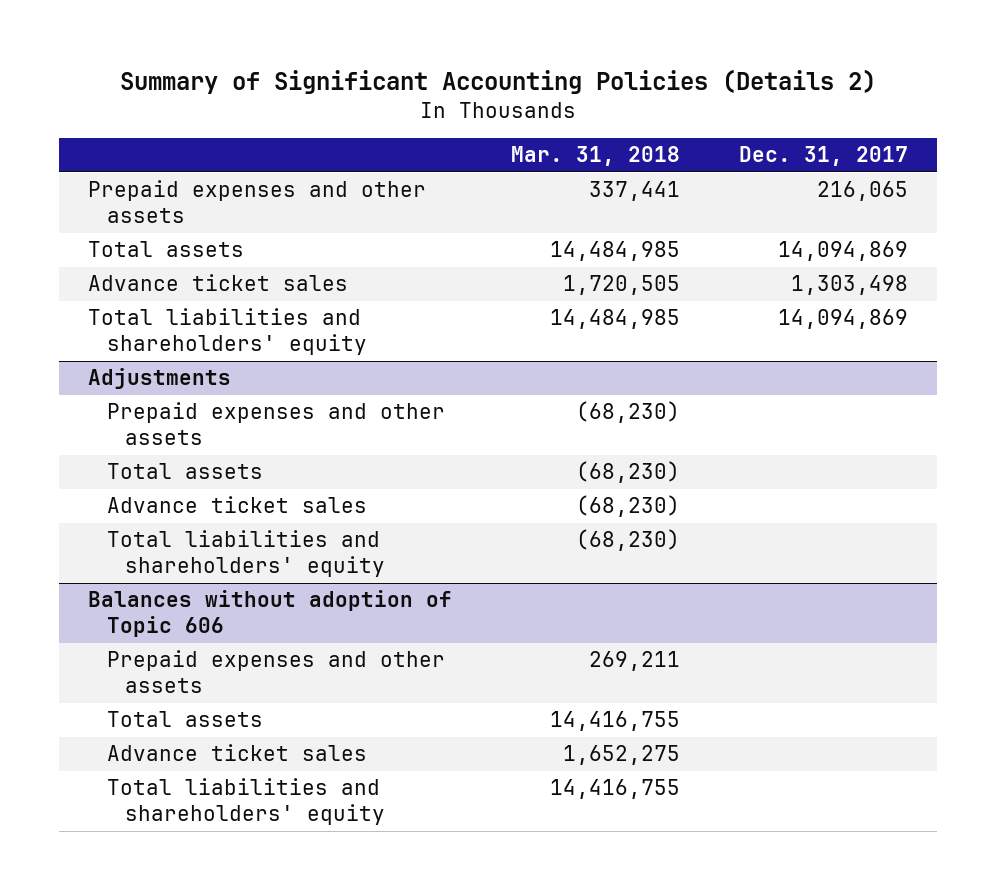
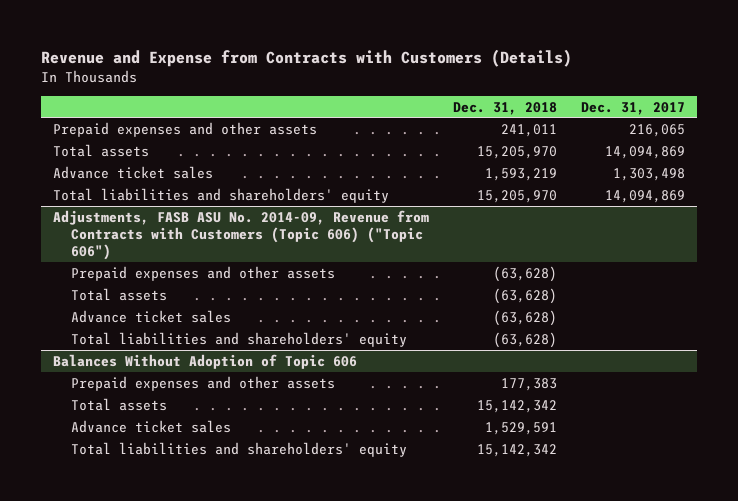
[120,69,877,95] Summary of Significant Accounting Policies (Details 2) -> [40,48,572,67] Revenue and Expense from Contracts with Customers (Details)
[511,146,681,167] Mar. 31, 2018 -> none
none -> [453,101,558,115] Dec. 31, 2018
[88,368,232,390] Adjustments -> [52,209,429,260] Adjustments, FASB ASU No. 2014-09, Revenue from Contracts with Customers (Topic 606) ("Topic 606")
[88,590,453,638] Balances without adoption of Topic 606 -> [52,353,357,369] Balances Without Adoption of Topic 606

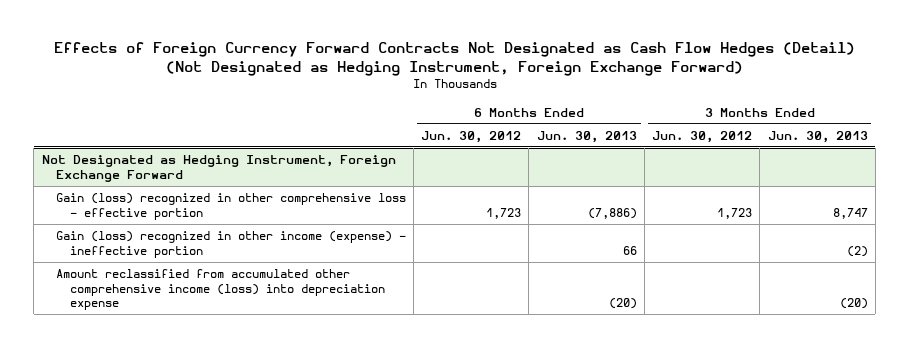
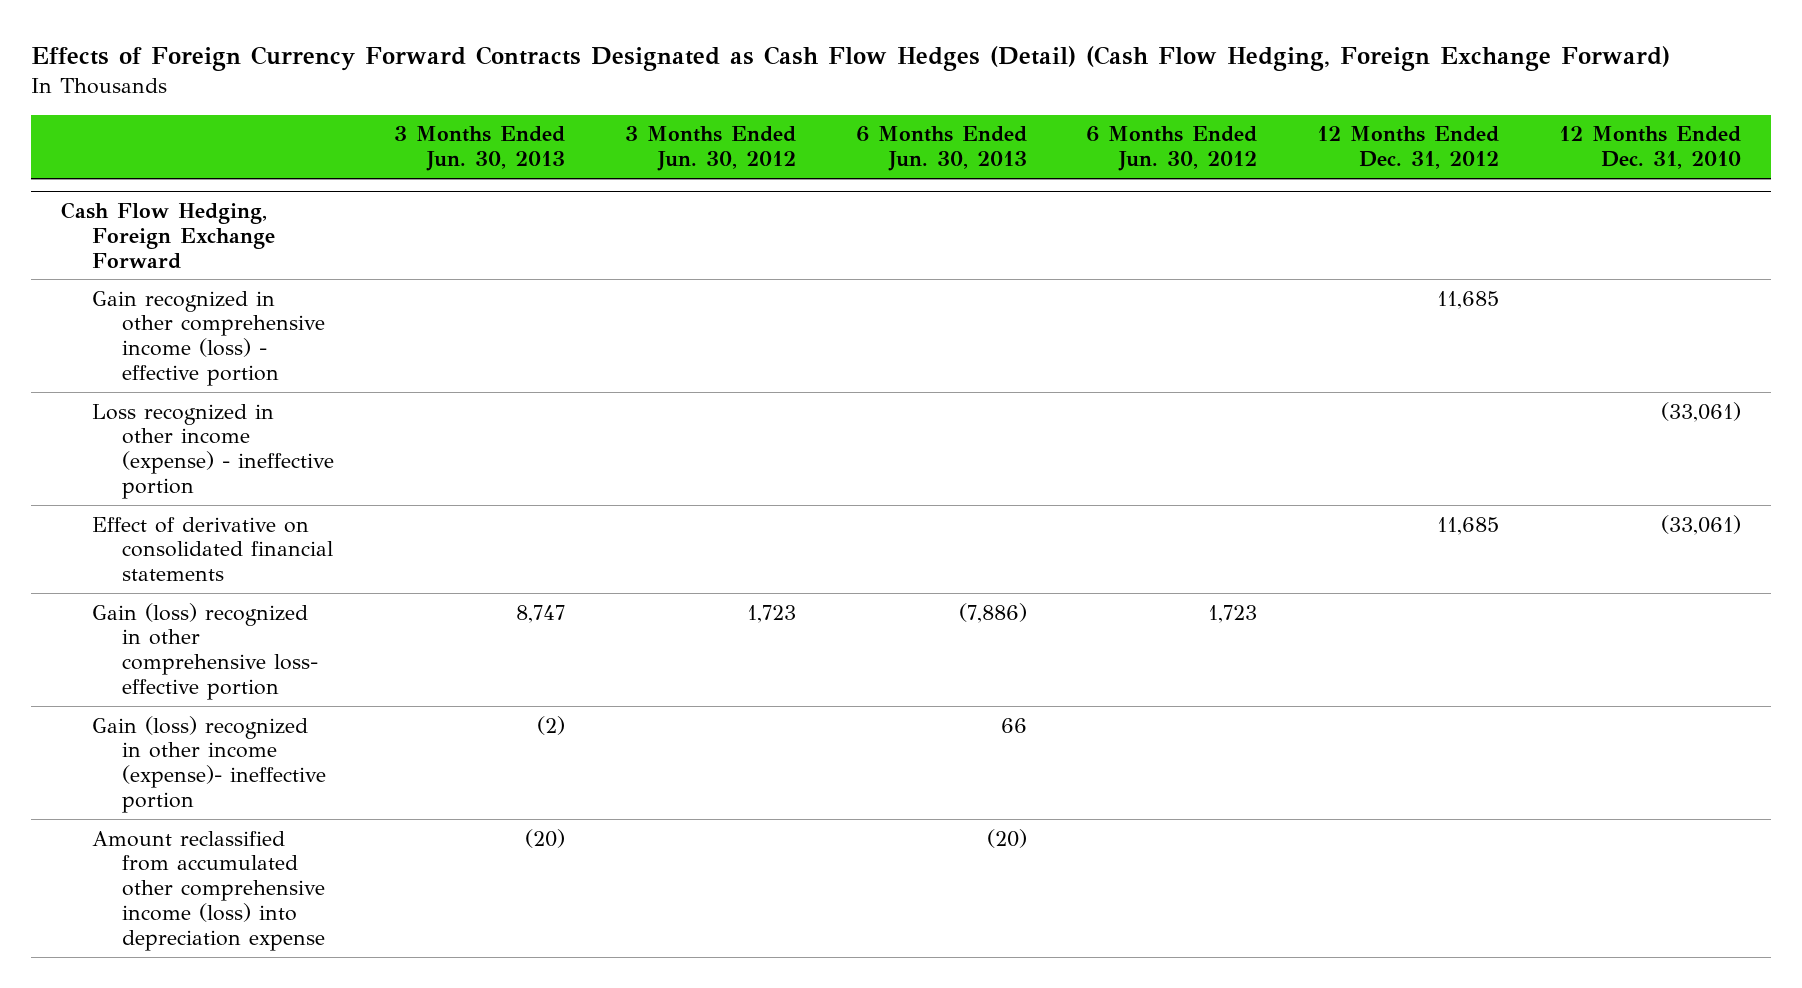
[53,41,855,76] Effects of Foreign Currency Forward Contracts Not Designated as Cash Flow Hedges (Detail) (Not Designated as Hedging Instrument, Foreign Exchange Forward) -> [31,46,1671,72] Effects of Foreign Currency Forward Contracts Designated as Cash Flow Hedges (Detail) (Cash Flow Hedging, Foreign Exchange Forward)
none -> [1317,126,1500,170] 12 Months Ended Dec. 31, 2012
none -> [1559,126,1742,170] 12 Months Ended Dec. 31, 2010
[41,155,396,182] Not Designated as Hedging Instrument, Foreign Exchange Forward -> [61,202,275,269] Cash Flow Hedging, Foreign Exchange Forward
none -> [91,290,326,386] Gain recognized in other comprehensive income (loss) - effective portion
none -> [91,403,335,499] Loss recognized in other income (expense) - ineffective portion
none -> [91,516,334,582] Effect of derivative on consolidated financial statements
[55,193,406,220] Gain (loss) recognized in other comprehensive loss - effective portion -> [91,602,319,700] Gain (loss) recognized in other comprehensive loss- effective portion
[55,231,406,258] Gain (loss) recognized in other income (expense) - ineffective portion -> [91,715,327,813] Gain (loss) recognized in other income (expense)- ineffective portion

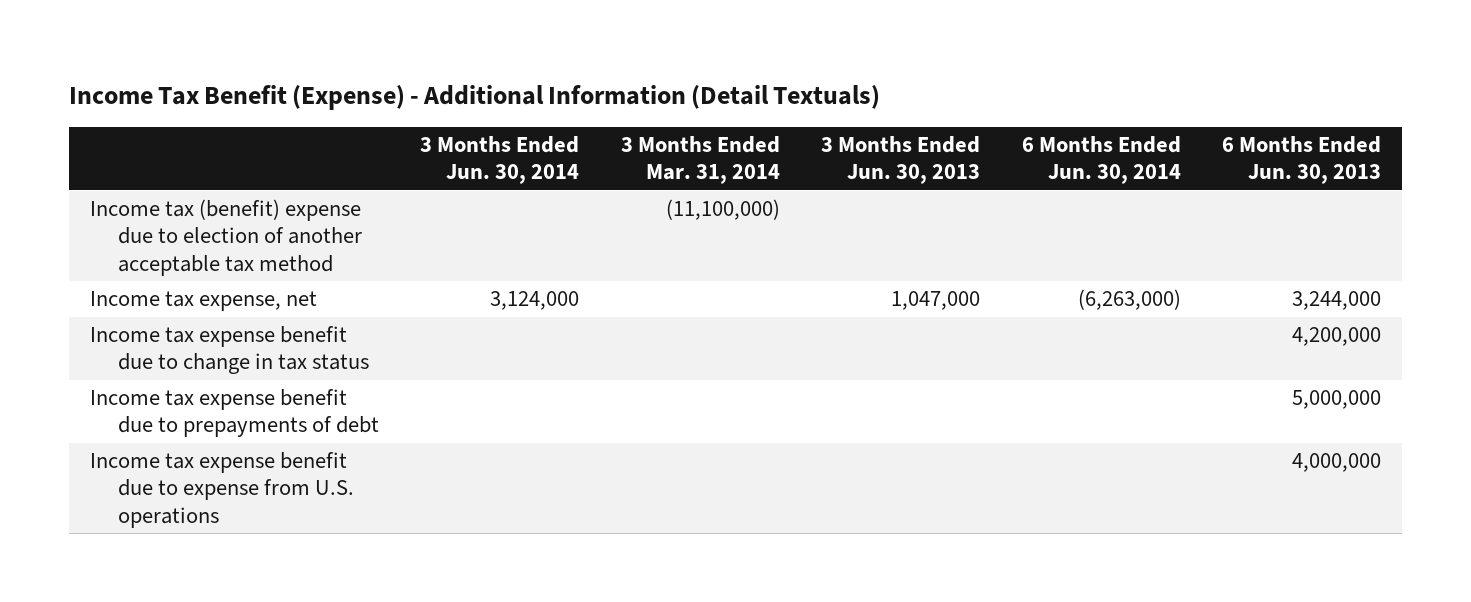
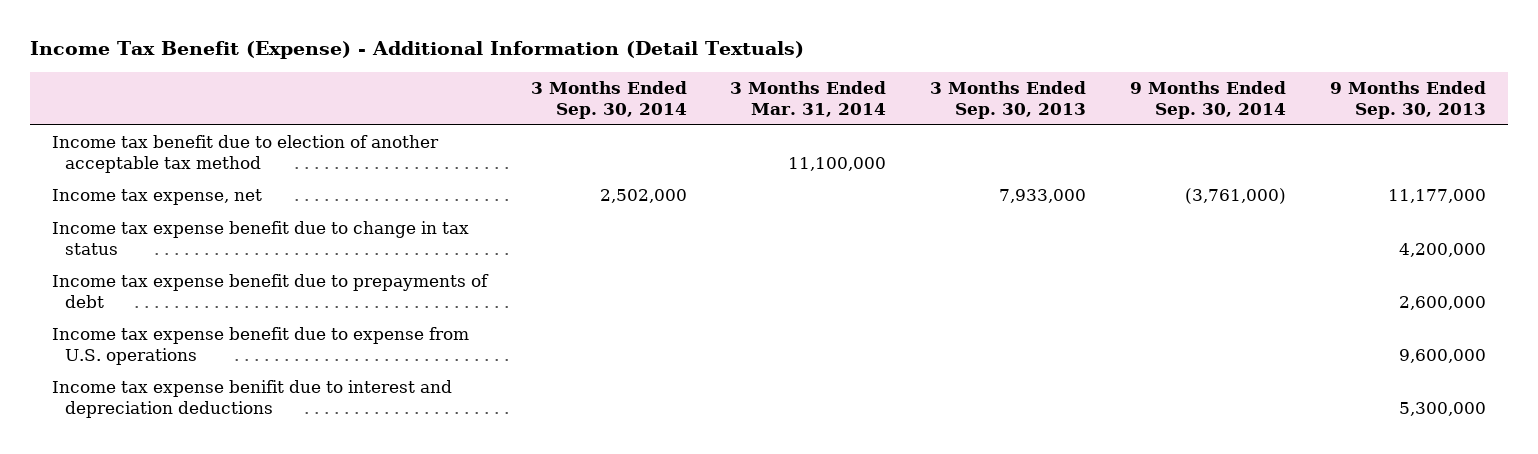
[420,136,580,185] 3 Months Ended Jun. 30, 2014 -> none
[821,136,981,185] 3 Months Ended Jun. 30, 2013 -> none
[1021,136,1181,185] 6 Months Ended Jun. 30, 2014 -> none
[1221,136,1381,185] 6 Months Ended Jun. 30, 2013 -> none
none -> [530,80,687,119] 3 Months Ended Sep. 30, 2014
none -> [930,80,1087,119] 3 Months Ended Sep. 30, 2013
none -> [1130,80,1287,119] 9 Months Ended Sep. 30, 2014
none -> [1330,80,1487,119] 9 Months Ended Sep. 30, 2013
[90,199,362,276] Income tax (benefit) expense due to election of another acceptable tax method -> [51,135,439,174] Income tax benefit due to election of another acceptable tax method
[665,199,780,221] (11,100,000) -> [788,157,887,172] 11,100,000
none -> [51,380,452,419] Income tax expense benifit due to interest and depreciation deductions

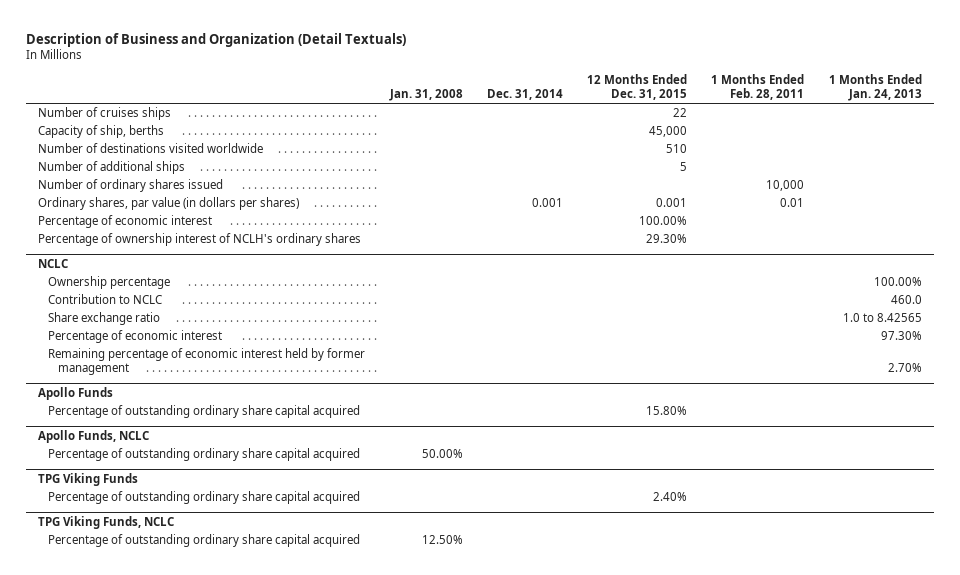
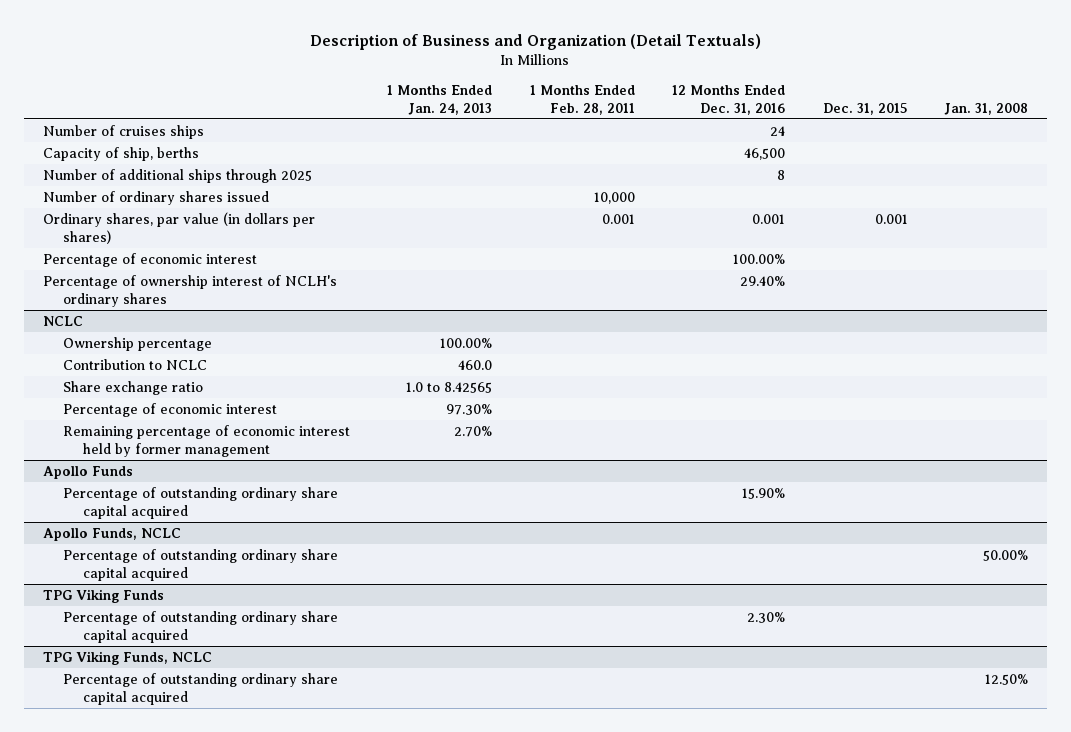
[486,88,563,100] Dec. 31, 2014 -> none
[587,74,688,100] 12 Months Ended Dec. 31, 2015 -> none
none -> [672,84,786,115] 12 Months Ended Dec. 31, 2016
none -> [822,102,908,115] Dec. 31, 2015
[38,143,264,154] Number of destinations visited worldwide -> none
[38,161,186,175] Number of additional ships -> [42,168,312,183] Number of additional ships through 2025
[780,198,805,208] 0.01 -> [601,213,635,224] 0.001

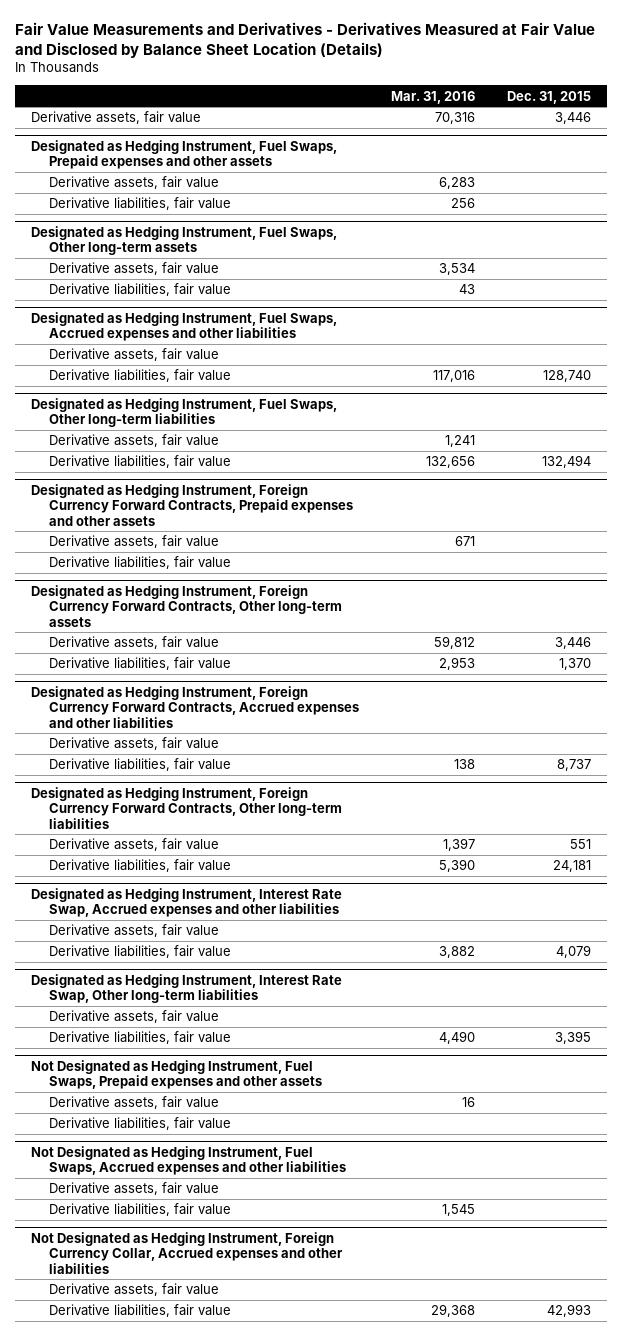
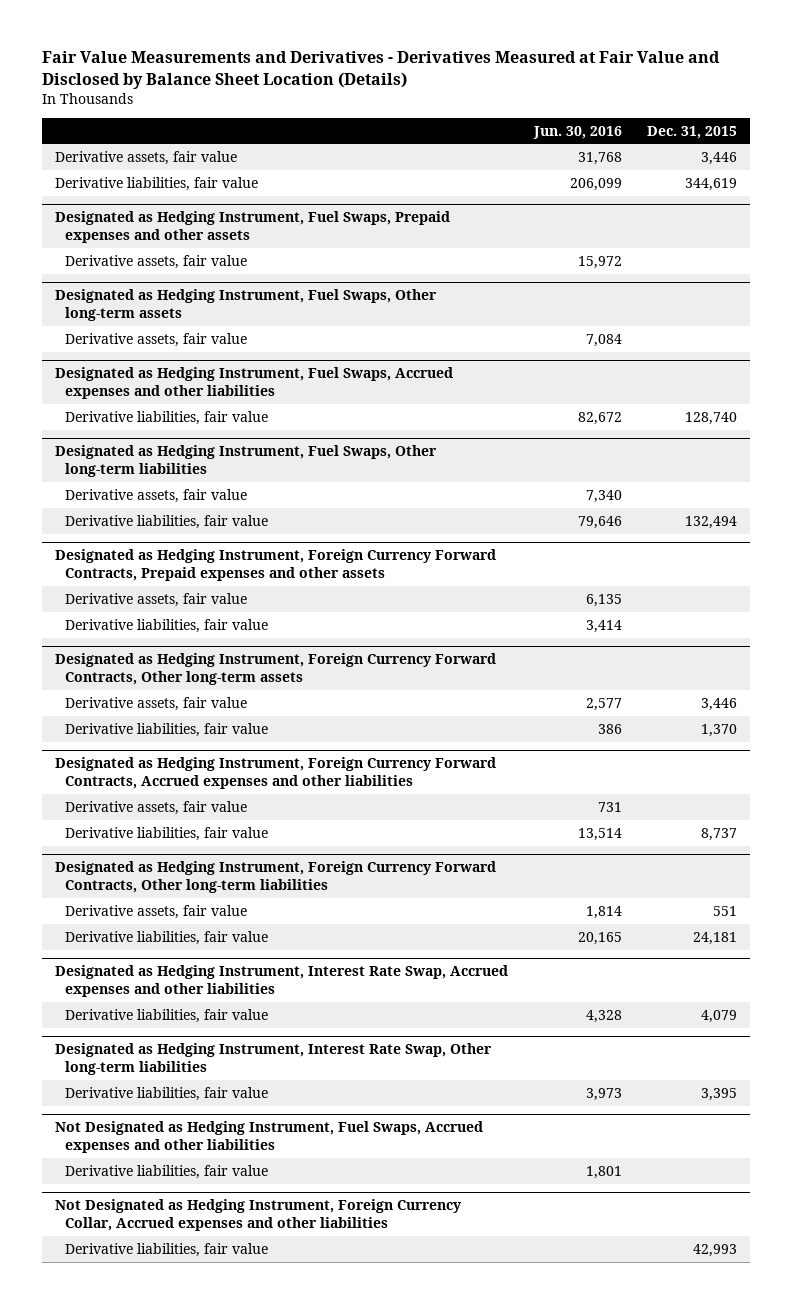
[390,90,475,104] Mar. 31, 2016 -> none
none -> [532,125,622,139] Jun. 30, 2016
none -> [54,176,258,191] Derivative liabilities, fair value
[48,197,231,211] Derivative liabilities, fair value -> none
[48,283,231,297] Derivative liabilities, fair value -> none
[48,348,219,362] Derivative assets, fair value -> none
[48,924,219,938] Derivative assets, fair value -> none
[48,1010,219,1024] Derivative assets, fair value -> none
[31,1059,322,1090] Not Designated as Hedging Instrument, Fuel Swaps, Prepaid expenses and other assets -> none
[48,1096,219,1110] Derivative assets, fair value -> none
[48,1117,231,1131] Derivative liabilities, fair value -> none
[48,1182,219,1196] Derivative assets, fair value -> none
[48,1283,219,1297] Derivative assets, fair value -> none

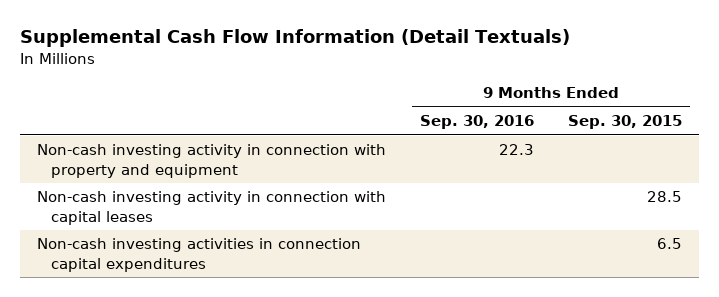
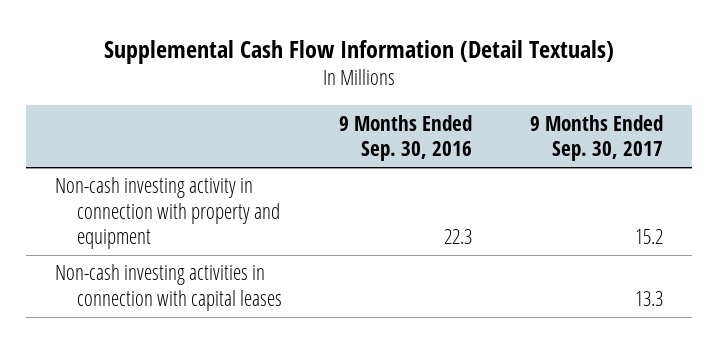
[567,115,682,130] Sep. 30, 2015 -> none
none -> [529,114,663,162] 9 Months Ended Sep. 30, 2017
[37,238,362,272] Non-cash investing activities in connection capital expenditures -> none
[37,191,387,225] Non-cash investing activity in connection with capital leases -> [54,264,282,311] Non-cash investing activities in connection with capital leases

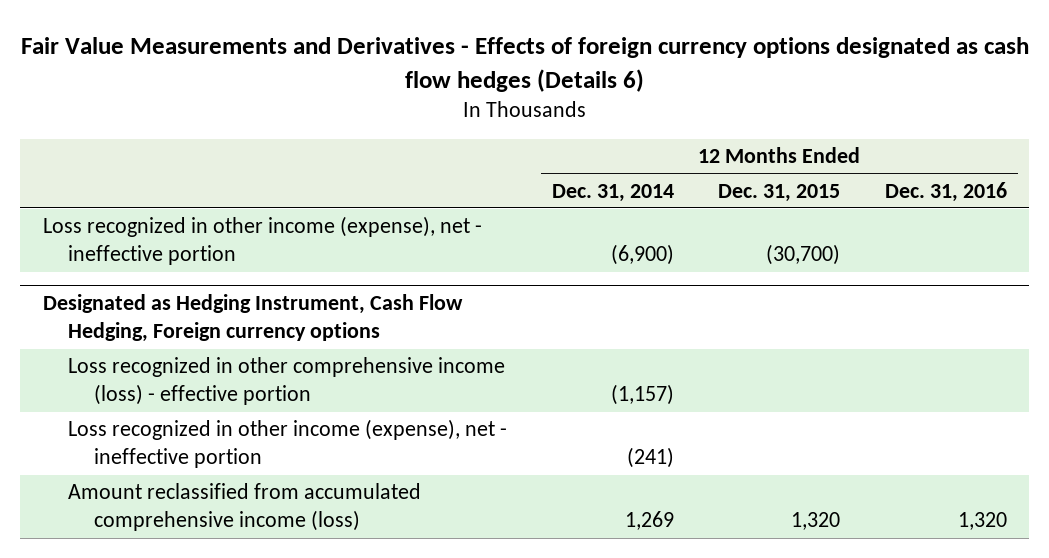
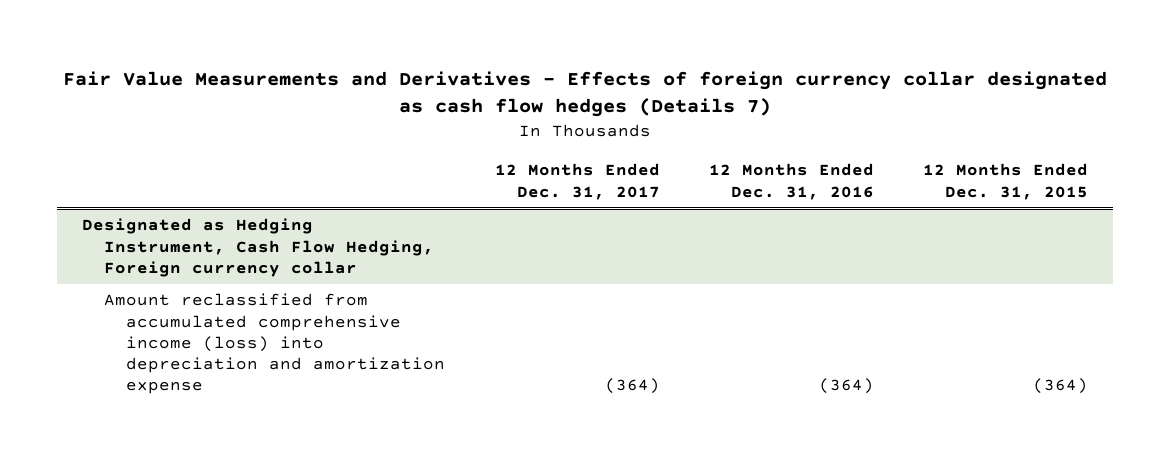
[20,37,1029,92] Fair Value Measurements and Derivatives - Effects of foreign currency options designated as cash flow hedges (Details 6) -> [63,70,1108,118] Fair Value Measurements and Derivatives - Effects of foreign currency collar designated as cash flow hedges (Details 7)
[551,183,674,202] Dec. 31, 2014 -> none
none -> [494,163,660,200] 12 Months Ended Dec. 31, 2017
[42,216,482,266] Loss recognized in other income (expense), net - ineffective portion -> none
[68,357,506,406] Loss recognized in other comprehensive income (loss) - effective portion -> none
[68,419,508,469] Loss recognized in other income (expense), net - ineffective portion -> none
[42,294,463,343] Designated as Hedging Instrument, Cash Flow Hedging, Foreign currency options -> [81,218,435,277] Designated as Hedging Instrument, Cash Flow Hedging, Foreign currency collar
[68,483,422,532] Amount reclassified from accumulated comprehensive income (loss) -> [104,293,446,395] Amount reclassified from accumulated comprehensive income (loss) into depreciation and amortization expense
[791,512,841,531] 1,320 -> [1033,378,1089,395] (364)
[957,512,1007,531] 1,320 -> [818,378,874,395] (364)

